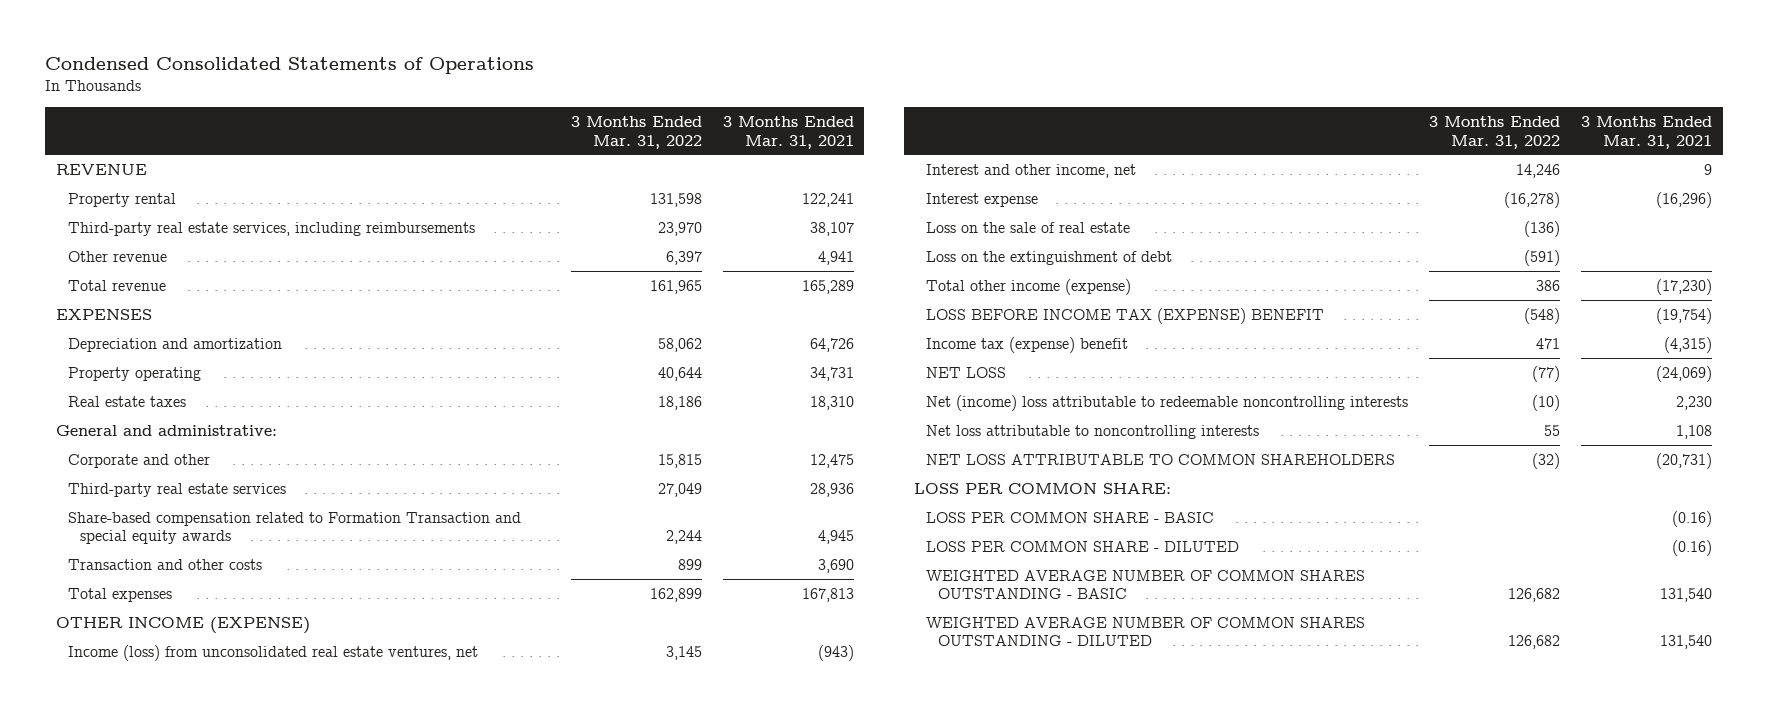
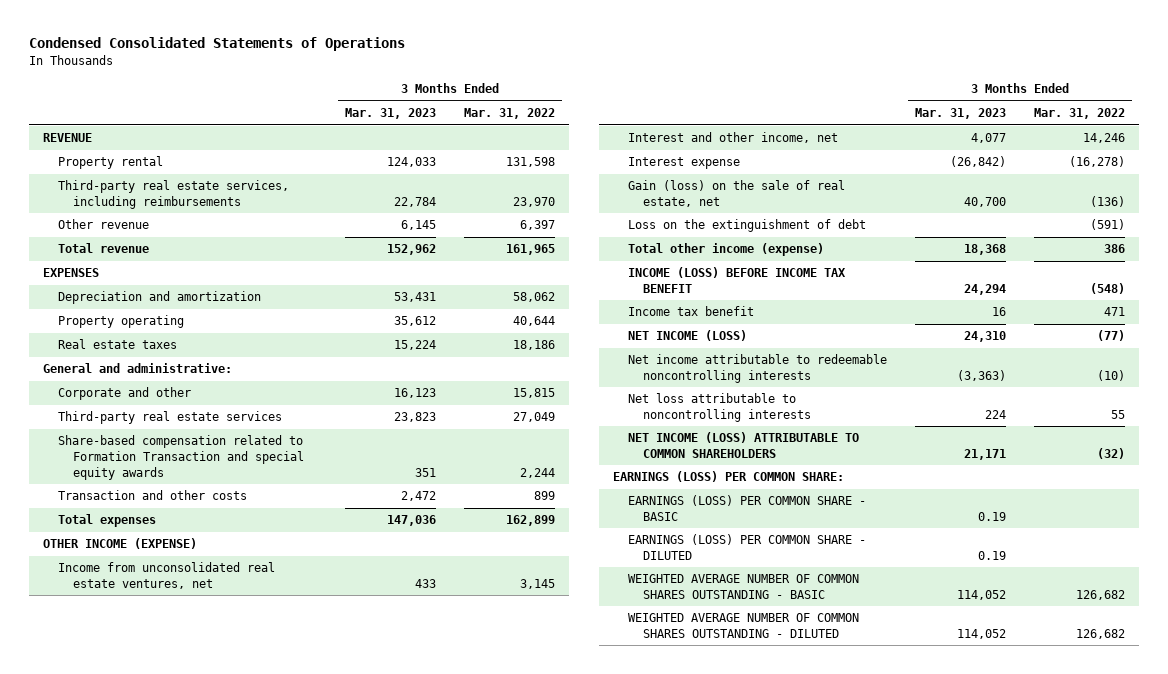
[722,115,854,149] 3 Months Ended Mar. 31, 2021 -> none
none -> [344,108,436,120] Mar. 31, 2023
[67,644,478,661] Income (loss) from unconsolidated real estate ventures, net -> [58,562,276,589] Income from unconsolidated real estate ventures, net
[926,221,1131,233] Loss on the sale of real estate -> [627,180,845,207] Gain (loss) on the sale of real estate, net
[926,307,1325,324] LOSS BEFORE INCOME TAX (EXPENSE) BENEFIT -> [627,267,846,293] INCOME (LOSS) BEFORE INCOME TAX BENEFIT
[926,336,1129,353] Income tax (expense) benefit -> [627,306,754,317] Income tax benefit
[926,366,1007,378] NET LOSS -> [627,330,747,342] NET INCOME (LOSS)
[926,394,1409,411] Net (income) loss attributable to redeemable noncontrolling interests -> [627,354,887,383] Net income attributable to redeemable noncontrolling interests
[926,453,1396,465] NET LOSS ATTRIBUTABLE TO COMMON SHAREHOLDERS -> [627,432,859,458] NET INCOME (LOSS) ATTRIBUTABLE TO COMMON SHAREHOLDERS
[914,482,1172,494] LOSS PER COMMON SHARE: -> [613,471,845,483] EARNINGS (LOSS) PER COMMON SHARE:
[926,511,1215,523] LOSS PER COMMON SHARE - BASIC -> [627,495,866,521] EARNINGS (LOSS) PER COMMON SHARE - BASIC
[926,540,1240,552] LOSS PER COMMON SHARE - DILUTED -> [627,534,866,560] EARNINGS (LOSS) PER COMMON SHARE - DILUTED

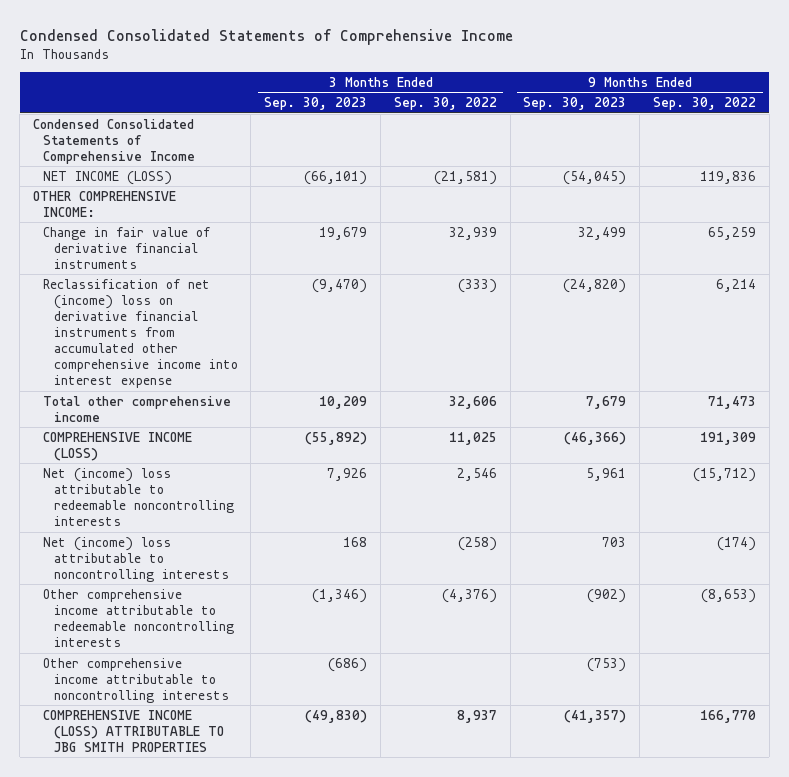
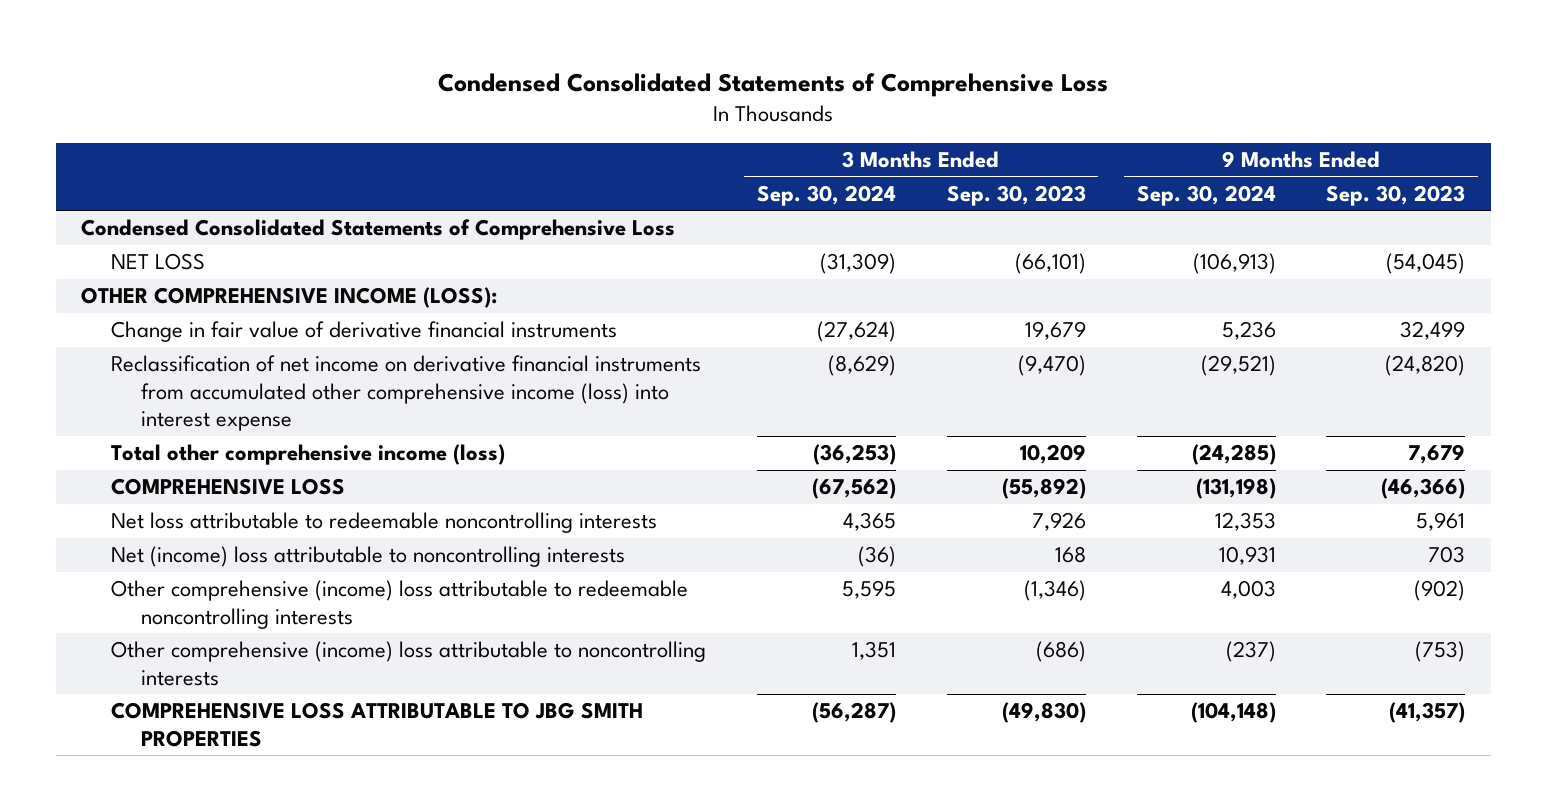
[19,28,513,45] Condensed Consolidated Statements of Comprehensive Income -> [438,72,1109,97] Condensed Consolidated Statements of Comprehensive Loss
[393,97,497,111] Sep. 30, 2022 -> none
[653,97,757,111] Sep. 30, 2022 -> none
none -> [757,184,897,206] Sep. 30, 2024
none -> [1136,184,1276,206] Sep. 30, 2024
[33,118,196,164] Condensed Consolidated Statements of Comprehensive Income -> [81,219,676,241] Condensed Consolidated Statements of Comprehensive Loss
[43,170,173,185] NET INCOME (LOSS) -> [111,253,206,271] NET LOSS
[33,190,177,217] OTHER COMPREHENSIVE INCOME: -> [81,287,498,309] OTHER COMPREHENSIVE INCOME (LOSS):
[43,278,238,389] Reclassification of net (income) loss on derivative financial instruments from accumulated other comprehensive income into interest expense -> [111,355,702,432] Reclassification of net income on derivative financial instruments from accumulated other comprehensive income (loss) into interest expense
[43,395,232,422] Total other comprehensive income -> [111,444,506,466] Total other comprehensive income (loss)
[43,431,193,461] COMPREHENSIVE INCOME (LOSS) -> [111,478,346,496] COMPREHENSIVE LOSS
[43,467,234,526] Net (income) loss attributable to redeemable noncontrolling interests -> [111,512,658,534] Net loss attributable to redeemable noncontrolling interests
[43,588,234,647] Other comprehensive income attributable to redeemable noncontrolling interests -> [111,580,689,629] Other comprehensive (income) loss attributable to redeemable noncontrolling interests
[43,657,229,703] Other comprehensive income attributable to noncontrolling interests -> [111,641,707,686] Other comprehensive (income) loss attributable to noncontrolling interests
[43,709,224,752] COMPREHENSIVE INCOME (LOSS) ATTRIBUTABLE TO JBG SMITH PROPERTIES -> [111,702,644,747] COMPREHENSIVE LOSS ATTRIBUTABLE TO JBG SMITH PROPERTIES

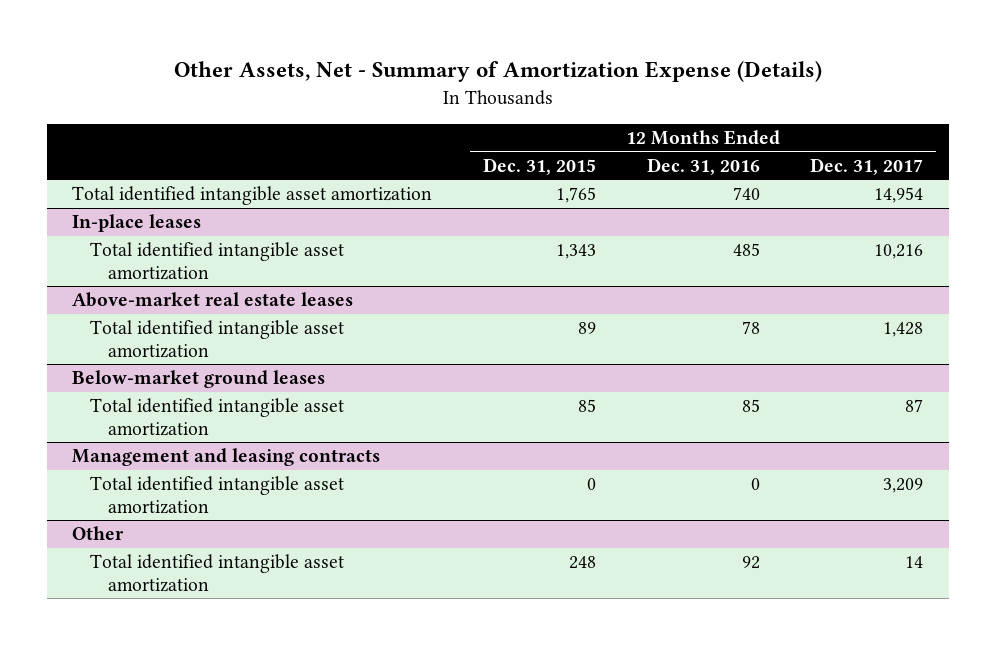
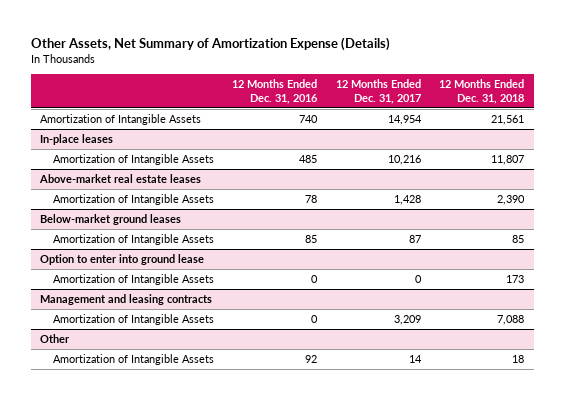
[173,61,822,83] Other Assets, Net - Summary of Amortization Expense (Details) -> [30,36,390,51] Other Assets, Net Summary of Amortization Expense (Details)
[482,157,596,175] Dec. 31, 2015 -> none
none -> [439,79,525,104] 12 Months Ended Dec. 31, 2018
[72,186,433,206] Total identified intangible asset amortization -> [39,114,201,126] Amortization of Intangible Assets
[89,242,344,281] Total identified intangible asset amortization -> [52,154,214,166] Amortization of Intangible Assets
[89,320,344,359] Total identified intangible asset amortization -> [52,194,214,206] Amortization of Intangible Assets
[89,398,344,437] Total identified intangible asset amortization -> [52,234,214,246] Amortization of Intangible Assets
none -> [39,254,204,266] Option to enter into ground lease
none -> [52,274,214,286] Amortization of Intangible Assets
[89,476,344,515] Total identified intangible asset amortization -> [52,314,214,326] Amortization of Intangible Assets
[89,554,344,593] Total identified intangible asset amortization -> [52,354,214,366] Amortization of Intangible Assets

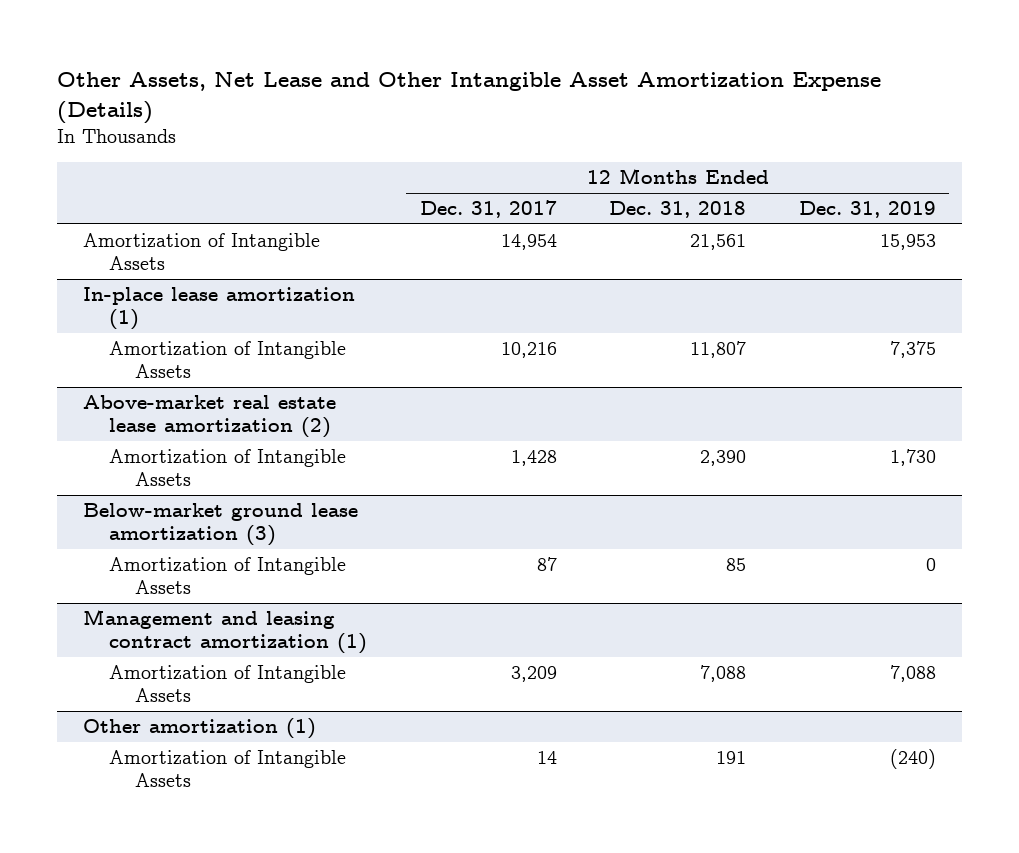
[30,36,390,51] Other Assets, Net Summary of Amortization Expense (Details) -> [56,71,881,124] Other Assets, Net Lease and Other Intangible Asset Amortization Expense (Details)
[232,79,319,104] 12 Months Ended Dec. 31, 2016 -> none
none -> [798,201,936,219] Dec. 31, 2019
[39,134,113,146] In-place leases -> [82,287,355,331] In-place lease amortization (1)
[38,174,201,184] Above-market real estate leases -> [82,395,336,439] Above-market real estate lease amortization (2)
[39,214,181,226] Below-market ground leases -> [82,503,358,547] Below-market ground lease amortization (3)
[39,254,204,266] Option to enter into ground lease -> none
[52,274,214,286] Amortization of Intangible Assets -> none
[39,294,212,306] Management and leasing contracts -> [82,609,367,655] Management and leasing contract amortization (1)
[39,334,70,344] Other -> [82,718,316,740] Other amortization (1)
[512,355,525,364] 18 -> [716,751,747,765] 191

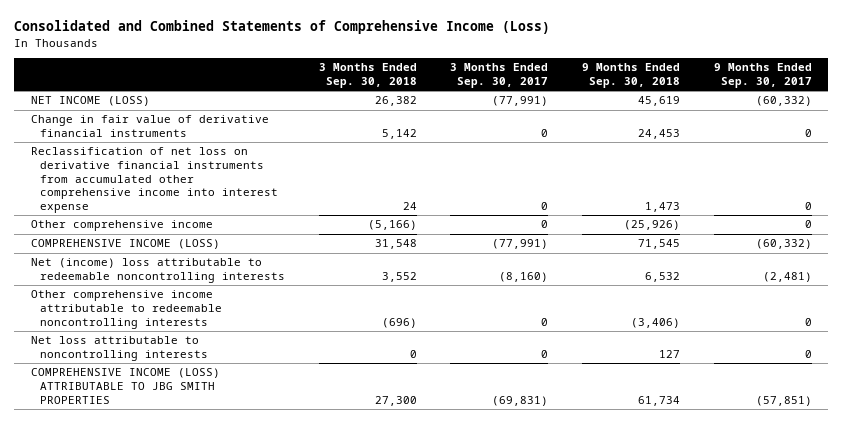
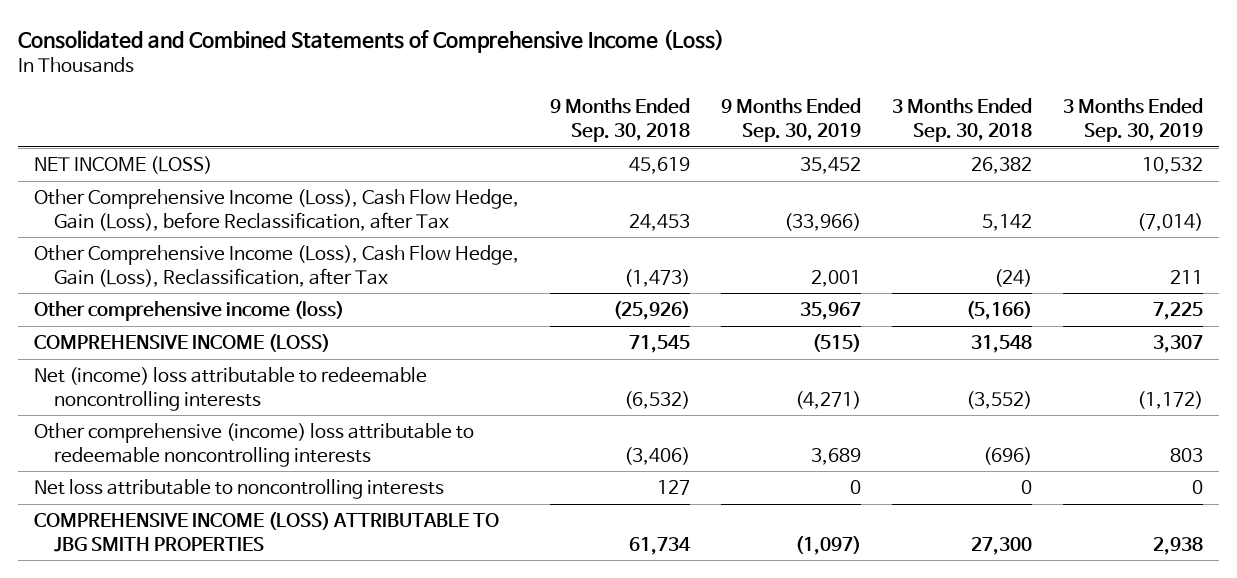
[450,63,549,88] 3 Months Ended Sep. 30, 2017 -> none
[713,63,812,88] 9 Months Ended Sep. 30, 2017 -> none
none -> [721,98,862,142] 9 Months Ended Sep. 30, 2019
none -> [1063,98,1204,142] 3 Months Ended Sep. 30, 2019
[30,147,279,213] Reclassification of net loss on derivative financial instruments from accumulated other comprehensive income into interest expense -> none
[30,115,269,138] Change in fair value of derivative financial instruments -> [34,189,520,231] Other Comprehensive Income (Loss), Cash Flow Hedge, Gain (Loss), before Reclassification, after Tax
none -> [34,245,520,287] Other Comprehensive Income (Loss), Cash Flow Hedge, Gain (Loss), Reclassification, after Tax
[30,220,213,232] Other comprehensive income -> [34,301,345,322] Other comprehensive income (loss)
[381,272,417,283] 3,552 -> [966,390,1033,409] (3,552)
[645,272,681,283] 6,532 -> [624,390,691,409] (6,532)
[30,290,223,329] Other comprehensive income attributable to redeemable noncontrolling interests -> [34,423,475,467] Other comprehensive (income) loss attributable to redeemable noncontrolling interests

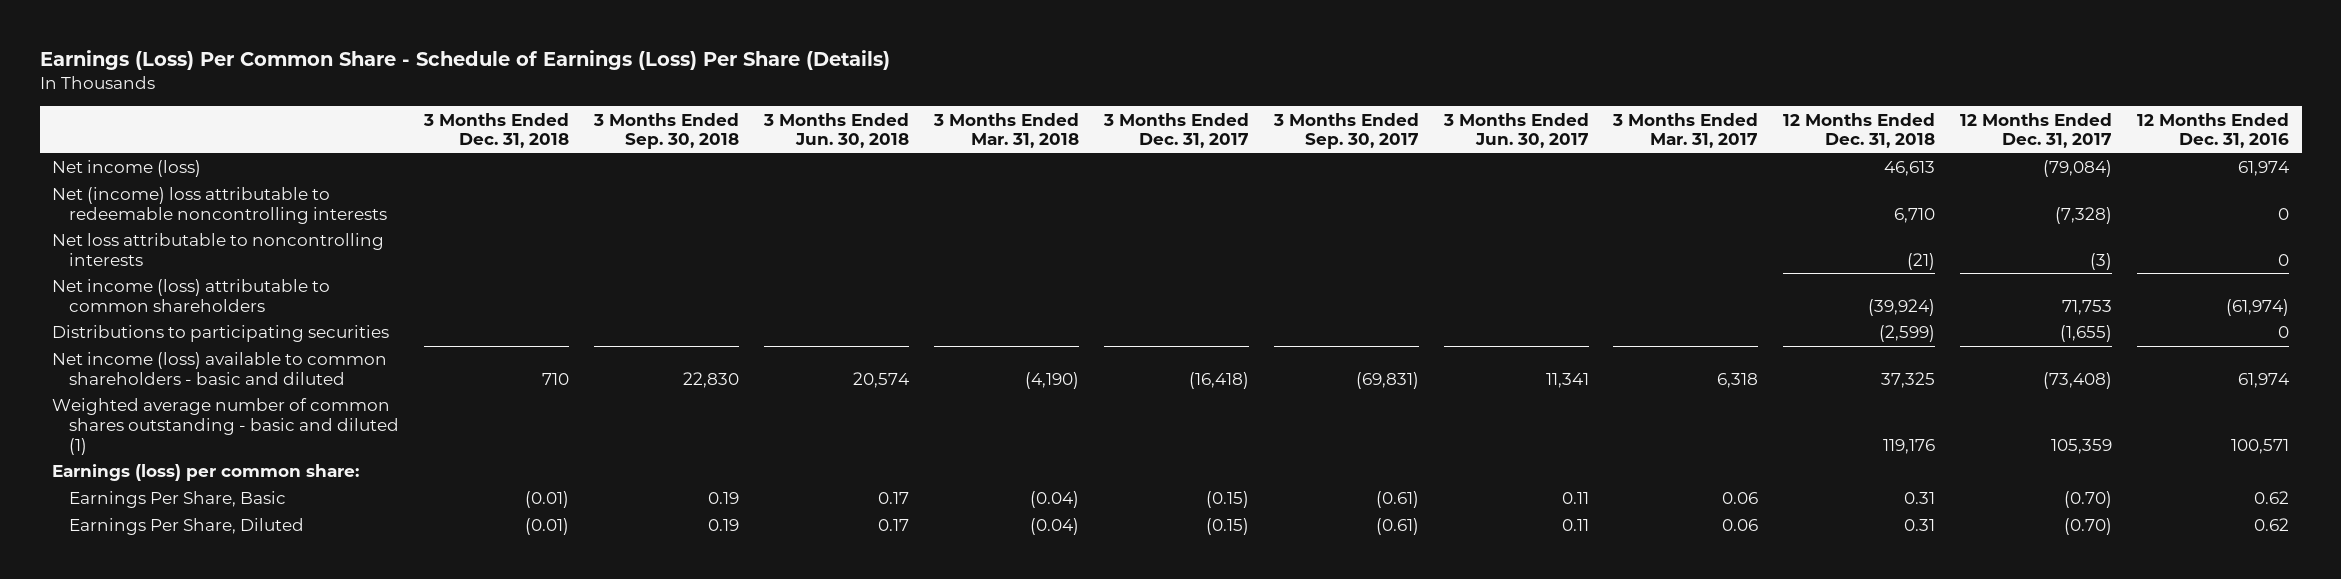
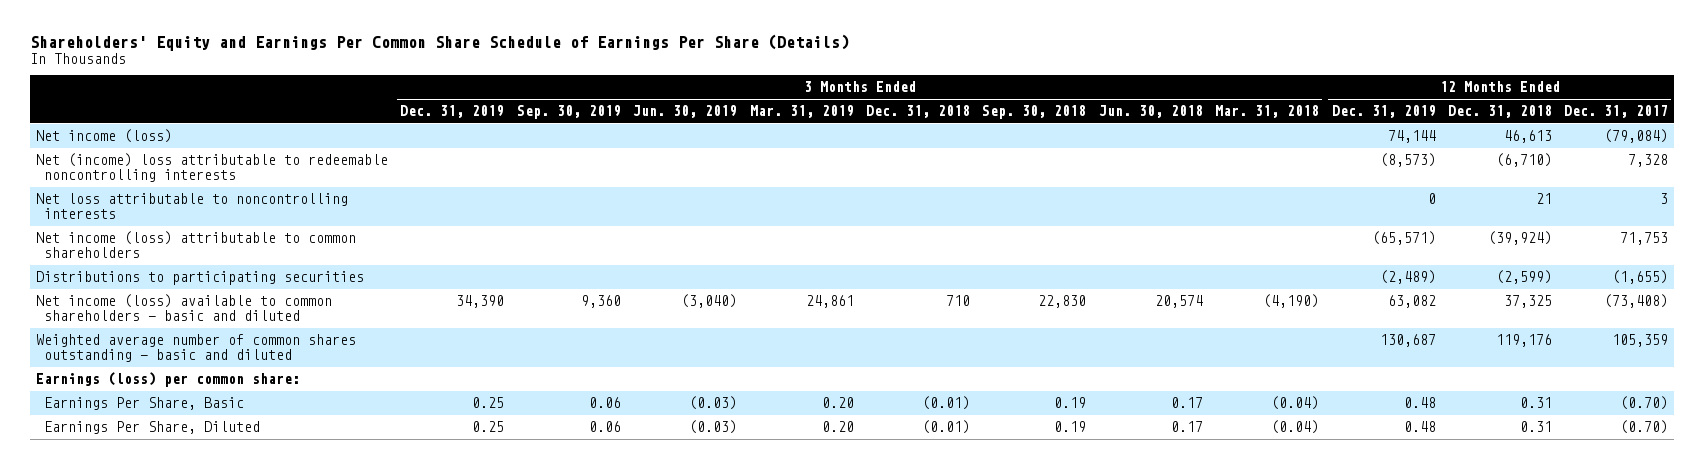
[39,50,890,71] Earnings (Loss) Per Common Share - Schedule of Earnings (Loss) Per Share (Details) -> [29,33,849,51] Shareholders' Equity and Earnings Per Common Share Schedule of Earnings Per Share (Details)
[1102,112,1249,149] 3 Months Ended Dec. 31, 2017 -> none
[1272,112,1419,150] 3 Months Ended Sep. 30, 2017 -> none
[1442,112,1589,149] 3 Months Ended Jun. 30, 2017 -> none
[1612,112,1759,149] 3 Months Ended Mar. 31, 2017 -> none
[2137,112,2290,149] 12 Months Ended Dec. 31, 2016 -> none
none -> [400,105,505,119] Dec. 31, 2019
none -> [516,105,621,120] Sep. 30, 2019
none -> [633,105,738,119] Jun. 30, 2019
none -> [749,105,854,119] Mar. 31, 2019
none -> [1331,105,1436,119] Dec. 31, 2019
[1894,207,1936,223] 6,710 -> [1495,153,1552,168] (6,710)
[2055,206,2113,224] (7,328) -> [1628,154,1669,168] 7,328
[1907,252,1936,270] (21) -> [1535,193,1552,205] 21
[2090,252,2113,270] (3) -> [1660,193,1669,205] 3
[52,398,400,455] Weighted average number of common shares outstanding - basic and diluted (1) -> [36,334,357,363] Weighted average number of common shares outstanding - basic and diluted

